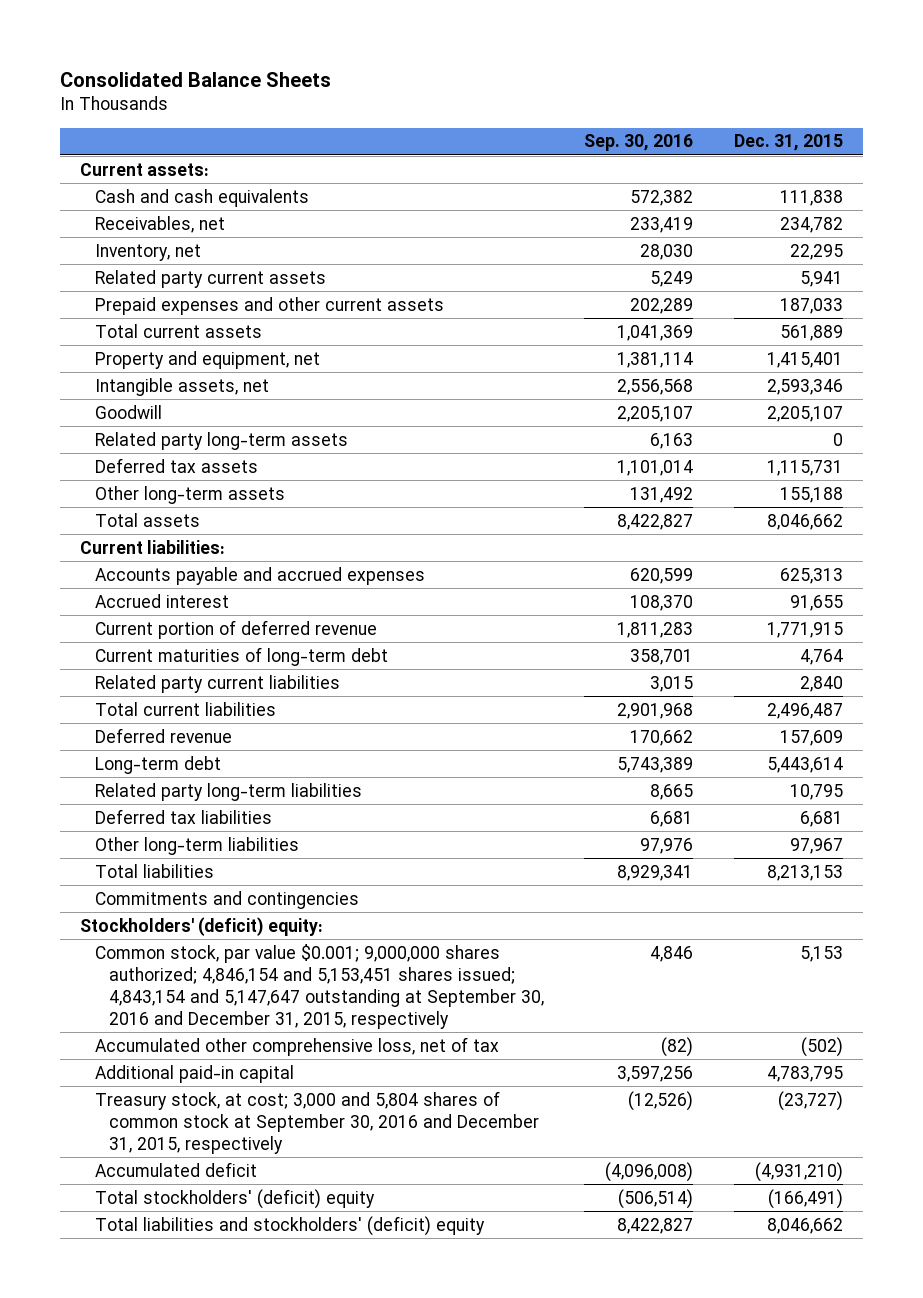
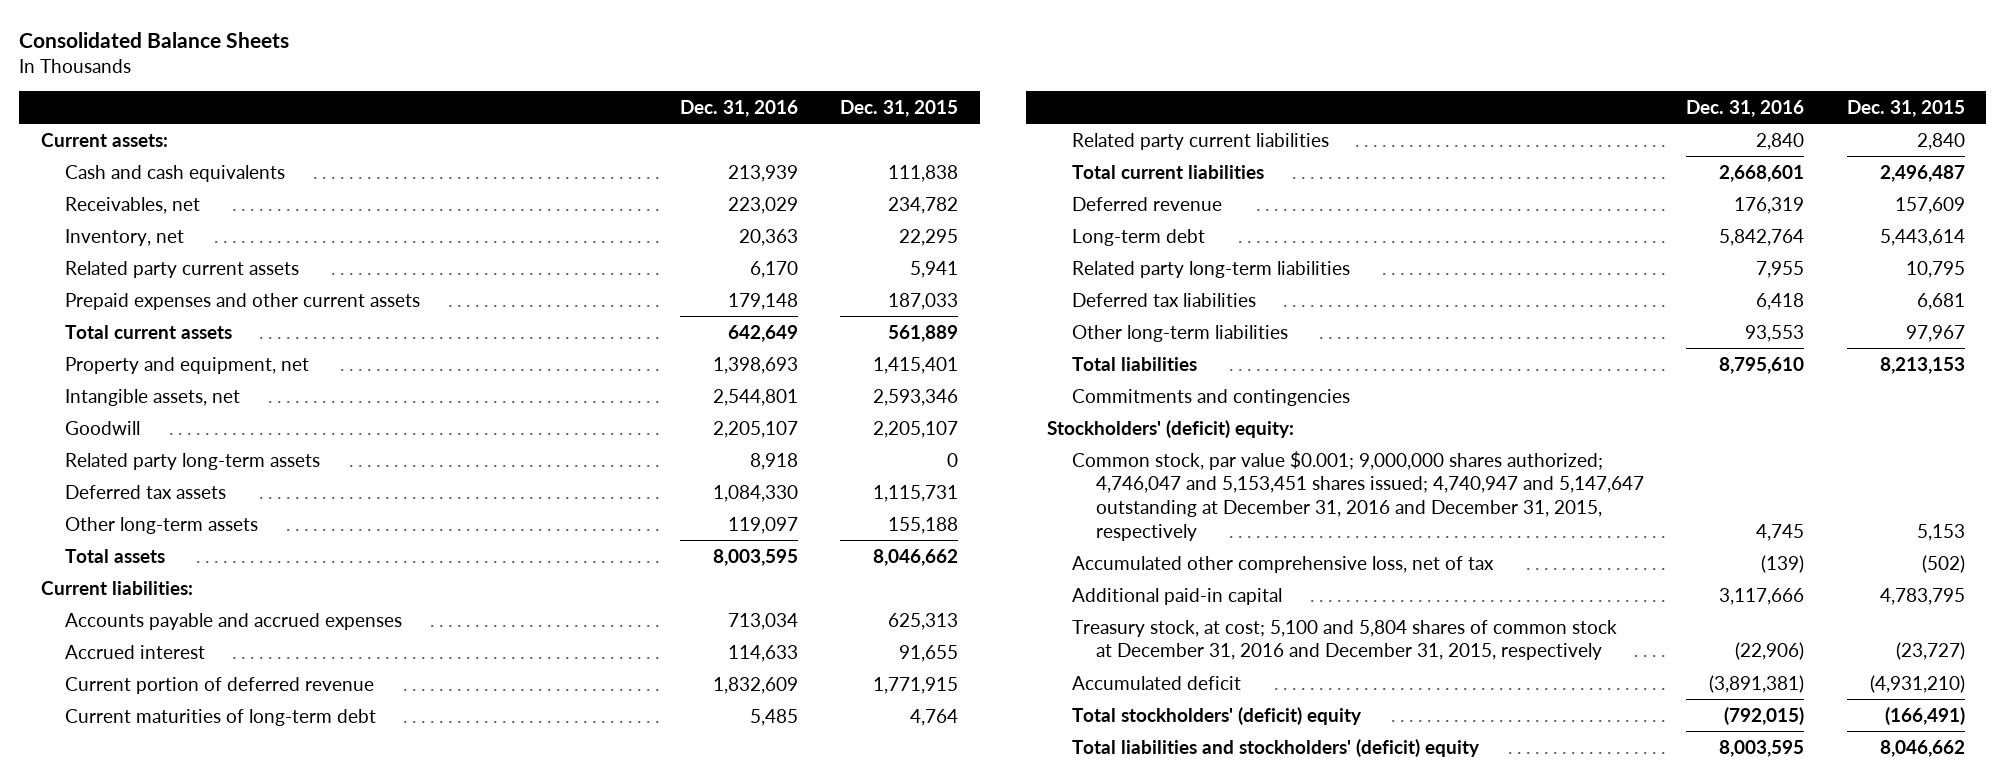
[584,134,694,152] Sep. 30, 2016 -> none
none -> [680,100,799,118] Dec. 31, 2016
[94,943,545,1029] Common stock, par value $0.001; 9,000,000 shares authorized; 4,846,154 and 5,153,451 shares issued; 4,843,154 and 5,147,647 outstanding at September 30, 2016 and December 31, 2015, respectively -> [1071,450,1645,541] Common stock, par value $0.001; 9,000,000 shares authorized; 4,746,047 and 5,153,451 shares issued; 4,740,947 and 5,147,647 outstanding at December 31, 2016 and December 31, 2015, respectively
[94,1090,540,1154] Treasury stock, at cost; 3,000 and 5,804 shares of common stock at September 30, 2016 and December 31, 2015, respectively -> [1071,619,1617,661] Treasury stock, at cost; 5,100 and 5,804 shares of common stock at December 31, 2016 and December 31, 2015, respectively

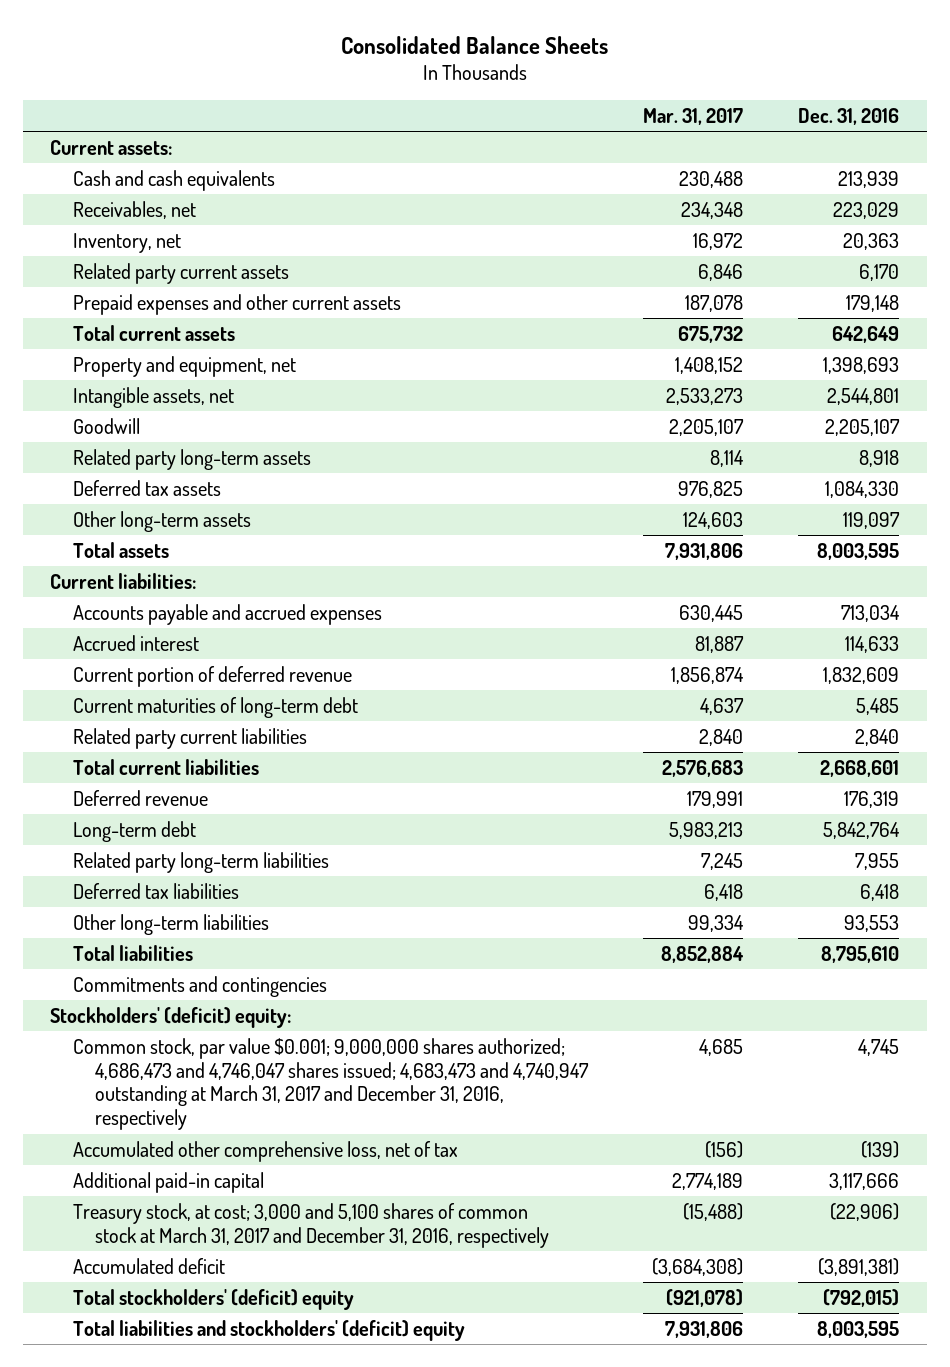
[840,100,959,118] Dec. 31, 2015 -> none
none -> [642,107,743,125] Mar. 31, 2017
[1071,450,1645,541] Common stock, par value $0.001; 9,000,000 shares authorized; 4,746,047 and 5,153,451 shares issued; 4,740,947 and 5,147,647 outstanding at December 31, 2016 and December 31, 2015, respectively -> [72,1037,589,1131] Common stock, par value $0.001; 9,000,000 shares authorized; 4,686,473 and 4,746,047 shares issued; 4,683,473 and 4,740,947 outstanding at March 31, 2017 and December 31, 2016, respectively
[1071,619,1617,661] Treasury stock, at cost; 5,100 and 5,804 shares of common stock at December 31, 2016 and December 31, 2015, respectively -> [72,1202,549,1248] Treasury stock, at cost; 3,000 and 5,100 shares of common stock at March 31, 2017 and December 31, 2016, respectively

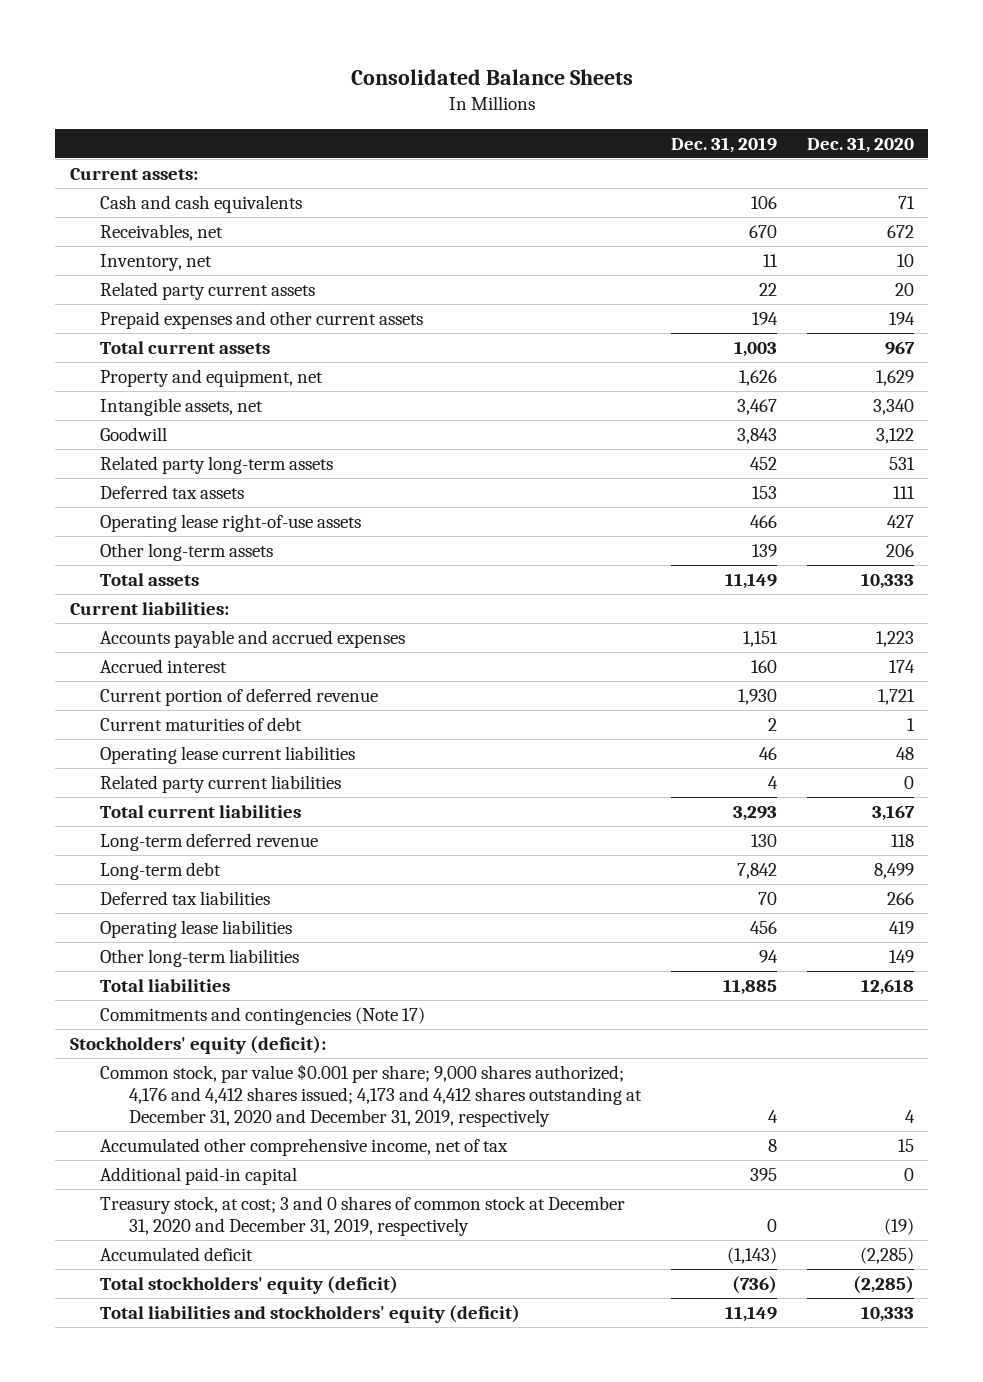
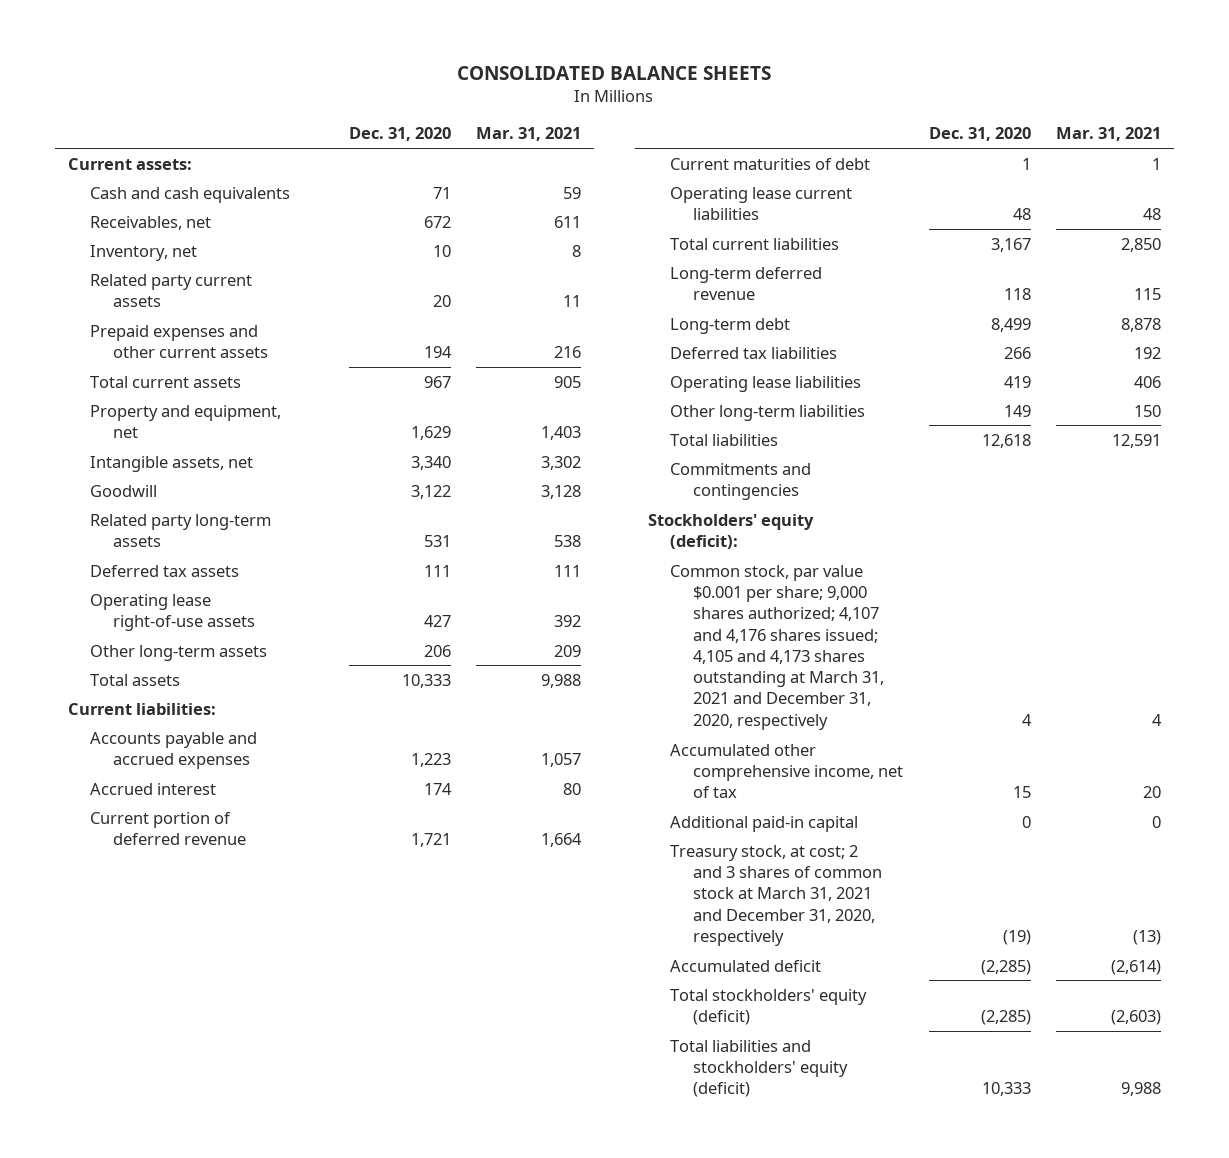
[350,68,633,85] Consolidated Balance Sheets -> [457,66,772,81] CONSOLIDATED BALANCE SHEETS
[671,137,778,154] Dec. 31, 2019 -> none
none -> [476,127,582,142] Mar. 31, 2021
[99,774,341,793] Related party current liabilities -> none
[99,1006,425,1025] Commitments and contingencies (Note 17) -> [670,462,812,500] Commitments and contingencies
[99,1063,643,1128] Common stock, par value $0.001 per share; 9,000 shares authorized; 4,176 and 4,412 shares issued; 4,173 and 4,412 shares outstanding at December 31, 2020 and December 31, 2019, respectively -> [670,564,885,730] Common stock, par value $0.001 per share; 9,000 shares authorized; 4,107 and 4,176 shares issued; 4,105 and 4,173 shares outstanding at March 31, 2021 and December 31, 2020, respectively
[99,1195,625,1236] Treasury stock, at cost; 3 and 0 shares of common stock at December 31, 2020 and December 31, 2019, respectively -> [670,844,883,946] Treasury stock, at cost; 2 and 3 shares of common stock at March 31, 2021 and December 31, 2020, respectively

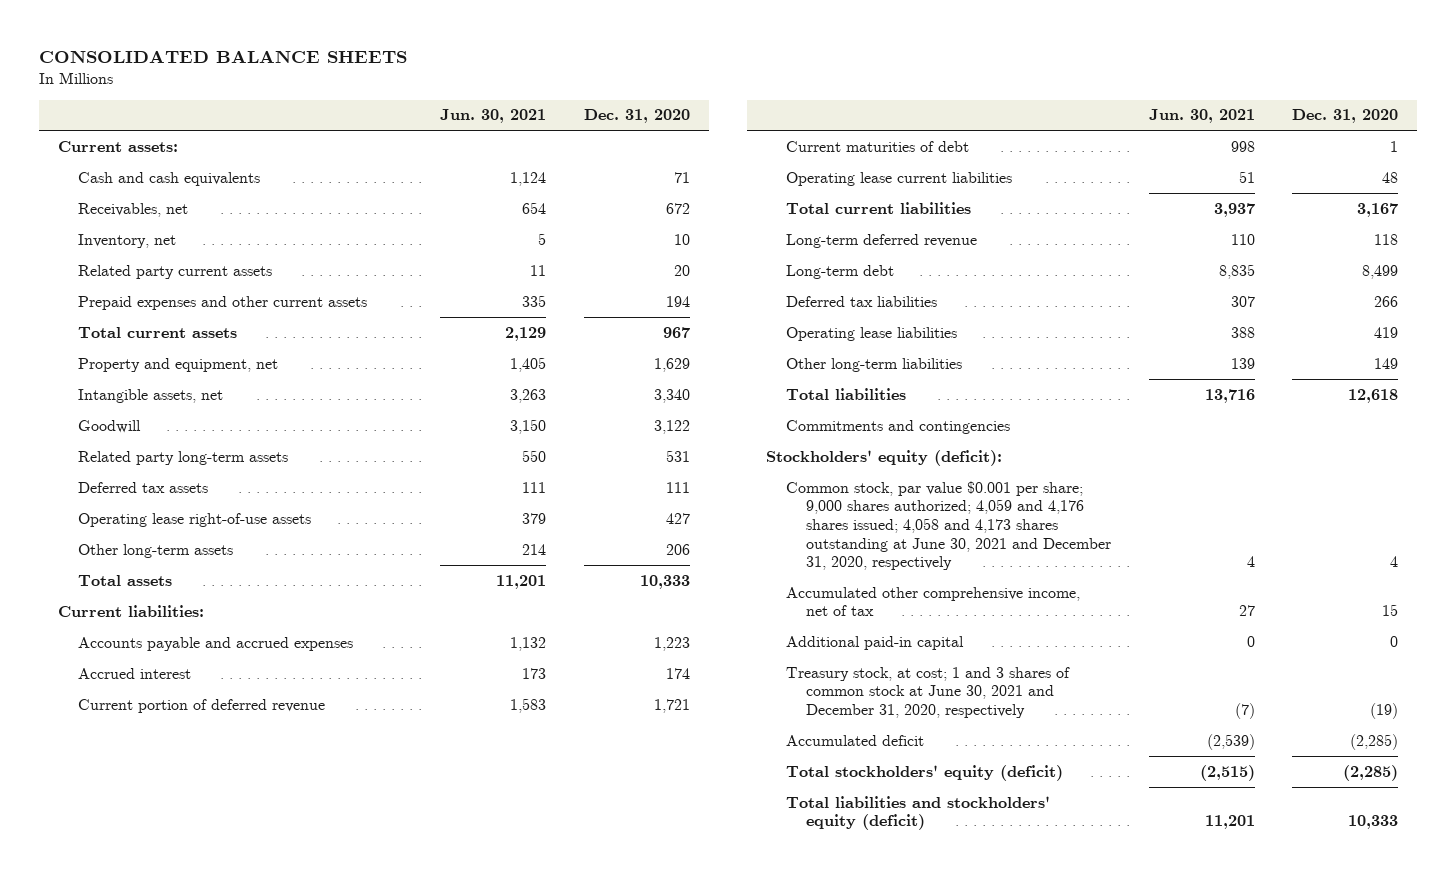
[476,127,582,142] Mar. 31, 2021 -> none
none -> [440,109,547,124] Jun. 30, 2021
[670,564,885,730] Common stock, par value $0.001 per share; 9,000 shares authorized; 4,107 and 4,176 shares issued; 4,105 and 4,173 shares outstanding at March 31, 2021 and December 31, 2020, respectively -> [786,480,1112,571] Common stock, par value $0.001 per share; 9,000 shares authorized; 4,059 and 4,176 shares issued; 4,058 and 4,173 shares outstanding at June 30, 2021 and December 31, 2020, respectively
[670,844,883,946] Treasury stock, at cost; 2 and 3 shares of common stock at March 31, 2021 and December 31, 2020, respectively -> [786,666,1071,718] Treasury stock, at cost; 1 and 3 shares of common stock at June 30, 2021 and December 31, 2020, respectively

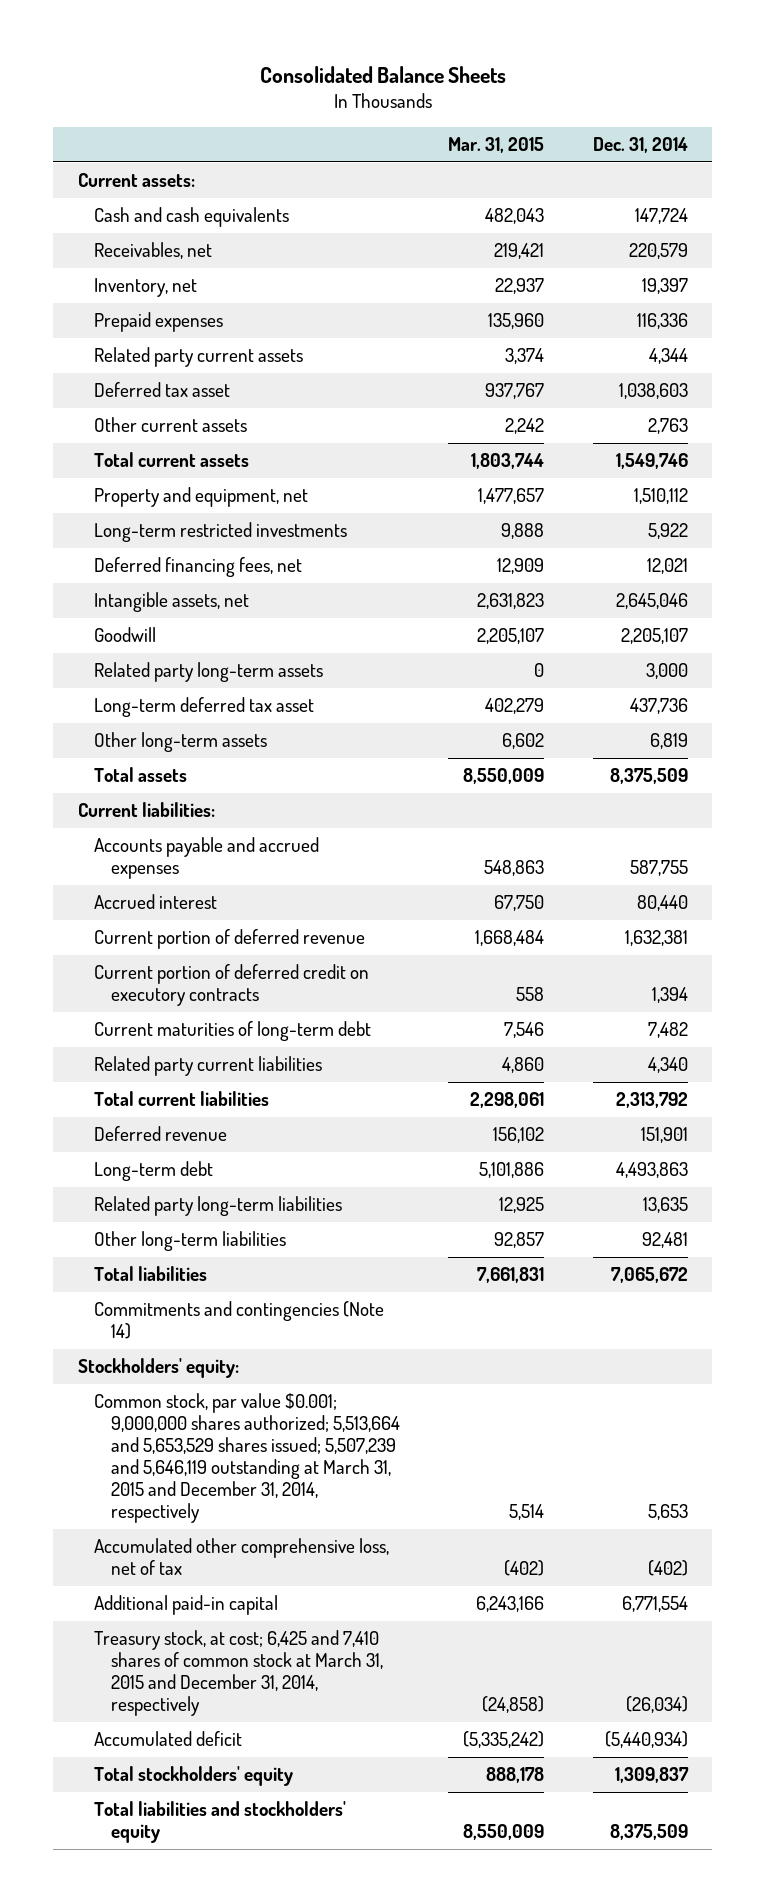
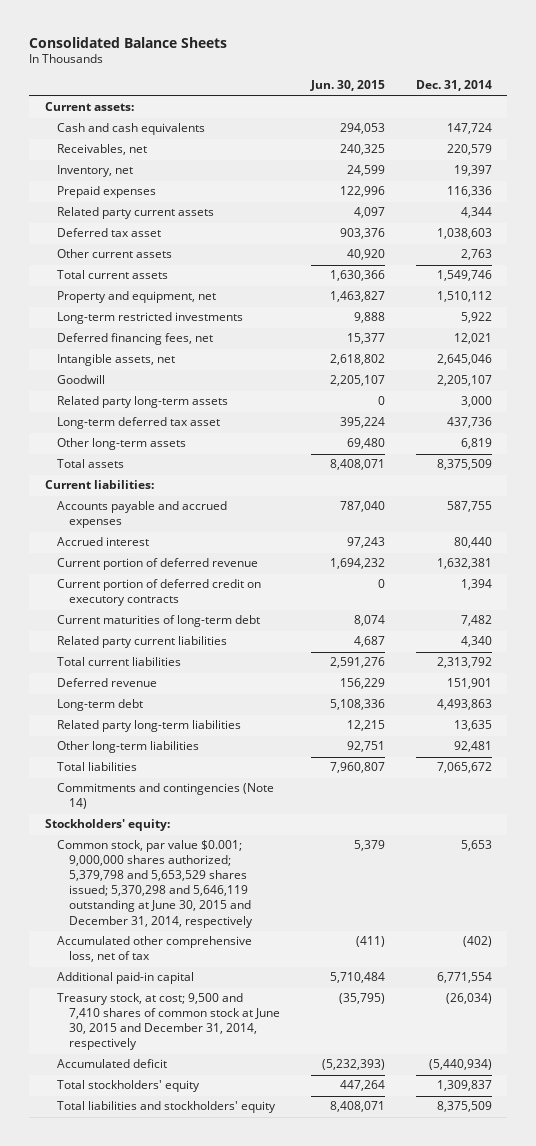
[448,137,545,154] Mar. 31, 2015 -> none
none -> [309,80,385,92] Jun. 30, 2015
[94,1393,400,1524] Common stock, par value $0.001; 9,000,000 shares authorized; 5,513,664 and 5,653,529 shares issued; 5,507,239 and 5,646,119 outstanding at March 31, 2015 and December 31, 2014, respectively -> [56,840,253,928] Common stock, par value $0.001; 9,000,000 shares authorized; 5,379,798 and 5,653,529 shares issued; 5,370,298 and 5,646,119 outstanding at June 30, 2015 and December 31, 2014, respectively
[94,1630,383,1717] Treasury stock, at cost; 6,425 and 7,410 shares of common stock at March 31, 2015 and December 31, 2014, respectively -> [56,993,280,1051] Treasury stock, at cost; 9,500 and 7,410 shares of common stock at June 30, 2015 and December 31, 2014, respectively

